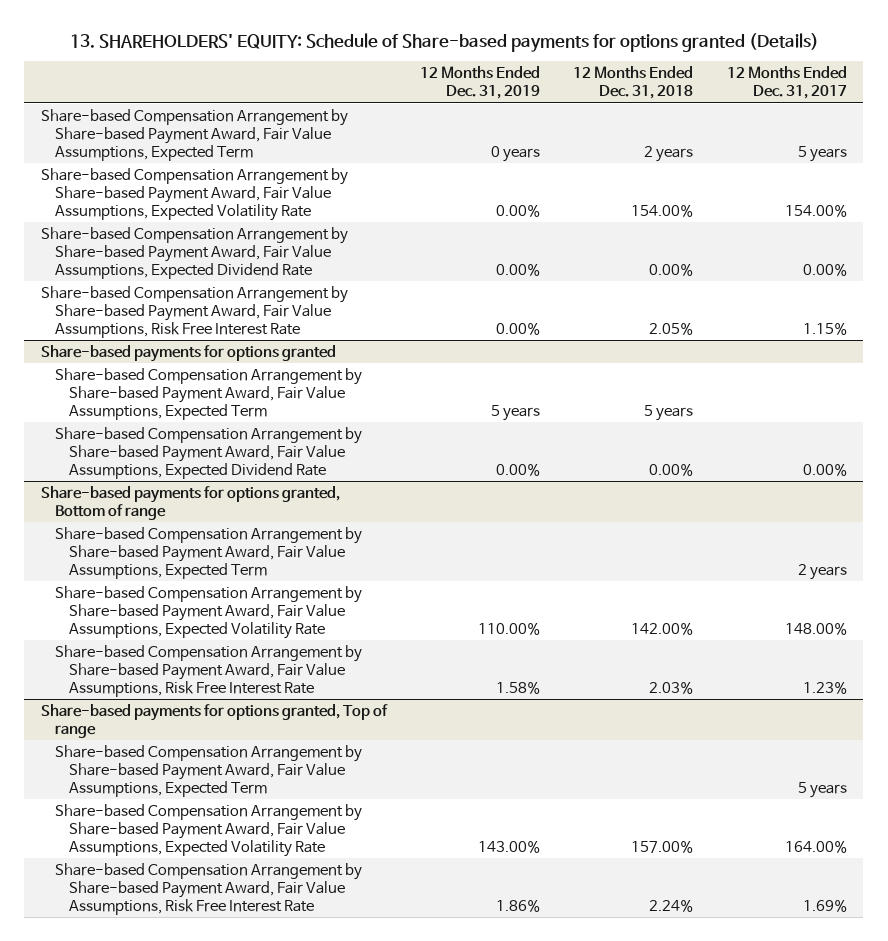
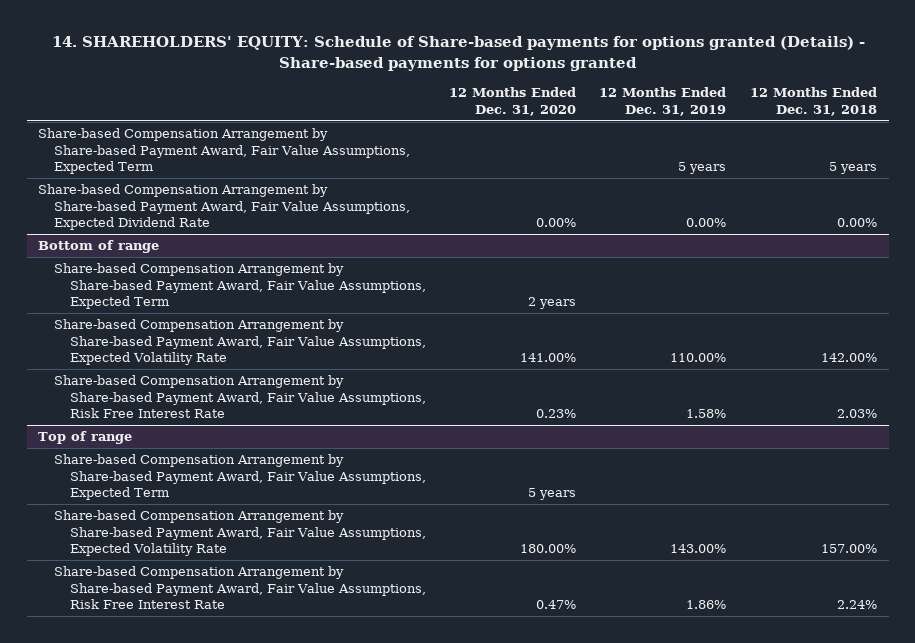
[69,32,819,52] 13. SHAREHOLDERS' EQUITY: Schedule of Share-based payments for options granted (Details) -> [51,36,865,71] 14. SHAREHOLDERS' EQUITY: Schedule of Share-based payments for options granted (Details) - Share-based payments for options granted
[726,66,847,100] 12 Months Ended Dec. 31, 2017 -> none
none -> [449,87,577,116] 12 Months Ended Dec. 31, 2020
[40,108,348,162] Share-based Compensation Arrangement by Share-based Payment Award, Fair Value Assumptions, Expected Term -> none
[40,167,348,222] Share-based Compensation Arrangement by Share-based Payment Award, Fair Value Assumptions, Expected Volatility Rate -> none
[40,226,348,280] Share-based Compensation Arrangement by Share-based Payment Award, Fair Value Assumptions, Expected Dividend Rate -> none
[40,285,348,339] Share-based Compensation Arrangement by Share-based Payment Award, Fair Value Assumptions, Risk Free Interest Rate -> none
[40,344,336,362] Share-based payments for options granted -> none
[40,485,340,520] Share-based payments for options granted, Bottom of range -> none
none -> [38,240,160,254] Bottom of range
[40,703,388,738] Share-based payments for options granted, Top of range -> none
none -> [38,431,133,445] Top of range

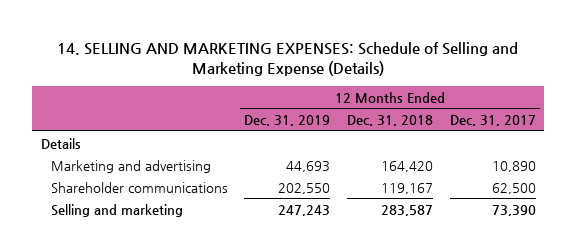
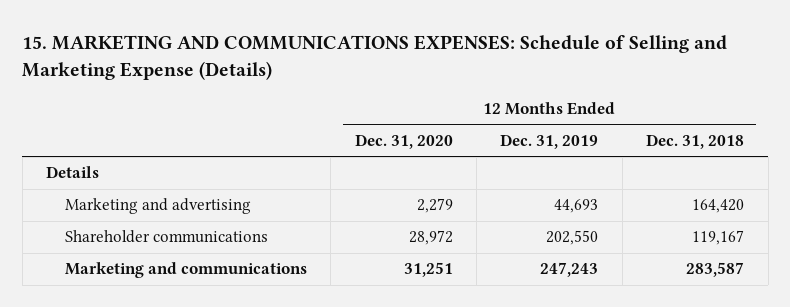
[57,41,519,77] 14. SELLING AND MARKETING EXPENSES: Schedule of Selling and Marketing Expense (Details) -> [22,34,728,80] 15. MARKETING AND COMMUNICATIONS EXPENSES: Schedule of Selling and Marketing Expense (Details)
[449,115,536,127] Dec. 31, 2017 -> none
none -> [354,133,453,149] Dec. 31, 2020
[50,203,183,217] Selling and marketing -> [65,262,308,279] Marketing and communications

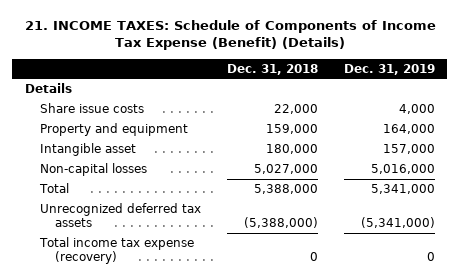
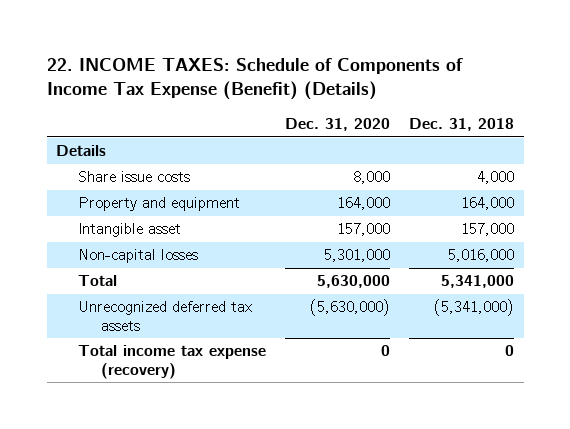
[24,19,436,51] 21. INCOME TAXES: Schedule of Components of Income Tax Expense (Benefit) (Details) -> [46,57,463,101] 22. INCOME TAXES: Schedule of Components of Income Tax Expense (Benefit) (Details)
[343,63,435,75] Dec. 31, 2019 -> none
none -> [285,118,391,132] Dec. 31, 2020
[273,103,318,114] 22,000 -> [477,171,515,185] 4,000
[265,123,318,134] 159,000 -> [461,197,515,211] 164,000
[265,143,318,154] 180,000 -> [461,223,515,237] 157,000
[253,163,318,174] 5,027,000 -> [448,249,515,263] 5,016,000
[253,183,318,194] 5,388,000 -> [441,275,515,289] 5,341,000
[243,217,318,229] (5,388,000) -> [434,299,515,317] (5,341,000)

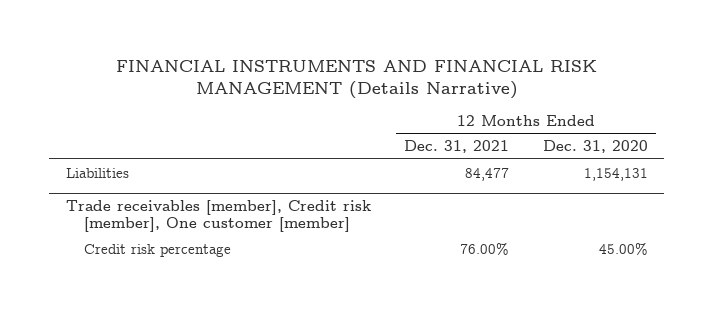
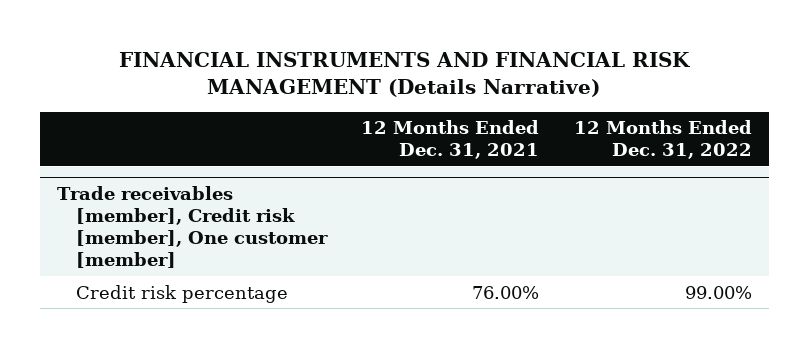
[542,140,648,154] Dec. 31, 2020 -> none
none -> [573,120,752,160] 12 Months Ended Dec. 31, 2022
[65,167,129,178] Liabilities -> none

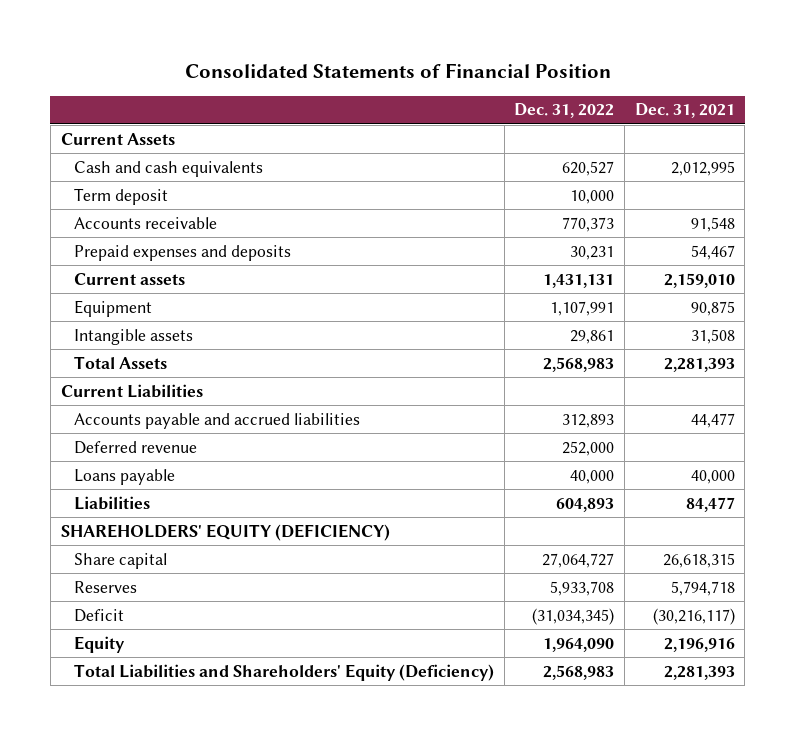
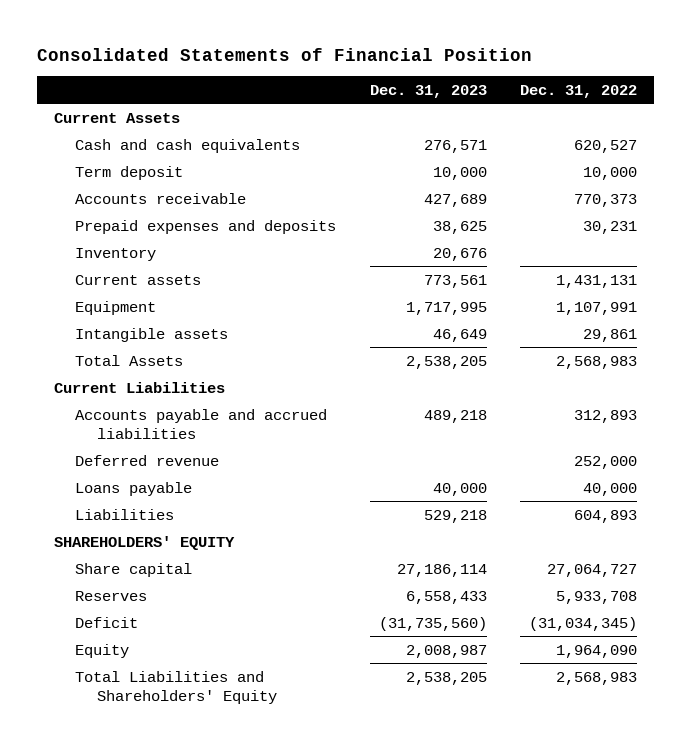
[634,103,735,119] Dec. 31, 2021 -> none
none -> [369,84,487,98] Dec. 31, 2023
none -> [75,247,157,261] Inventory
[60,523,390,541] SHAREHOLDERS' EQUITY (DEFICIENCY) -> [53,535,235,550] SHAREHOLDERS' EQUITY
[74,663,495,681] Total Liabilities and Shareholders' Equity (Deficiency) -> [75,670,278,704] Total Liabilities and Shareholders' Equity

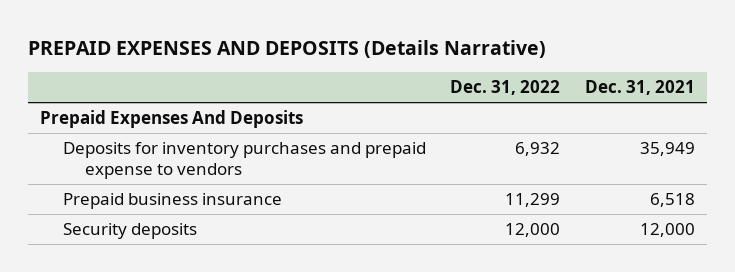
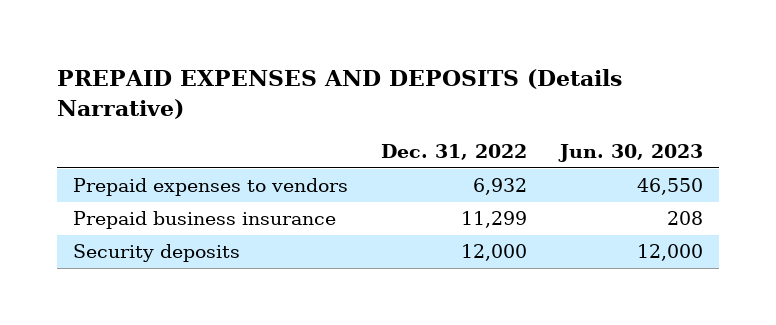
[584,80,695,96] Dec. 31, 2021 -> none
none -> [557,144,703,163] Jun. 30, 2023
[40,110,304,129] Prepaid Expenses And Deposits -> none
[62,142,426,180] Deposits for inventory purchases and prepaid expense to vendors -> [73,178,349,197] Prepaid expenses to vendors

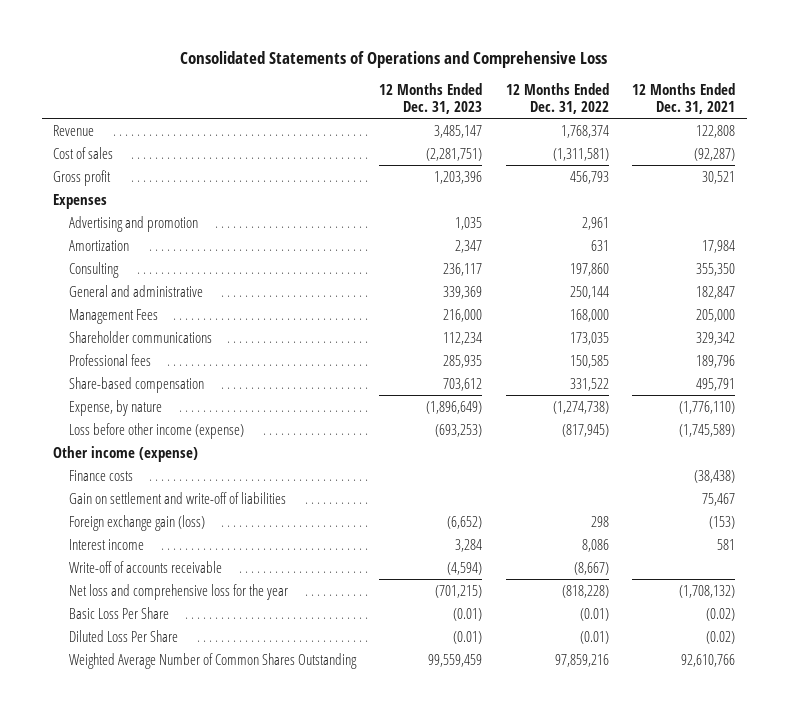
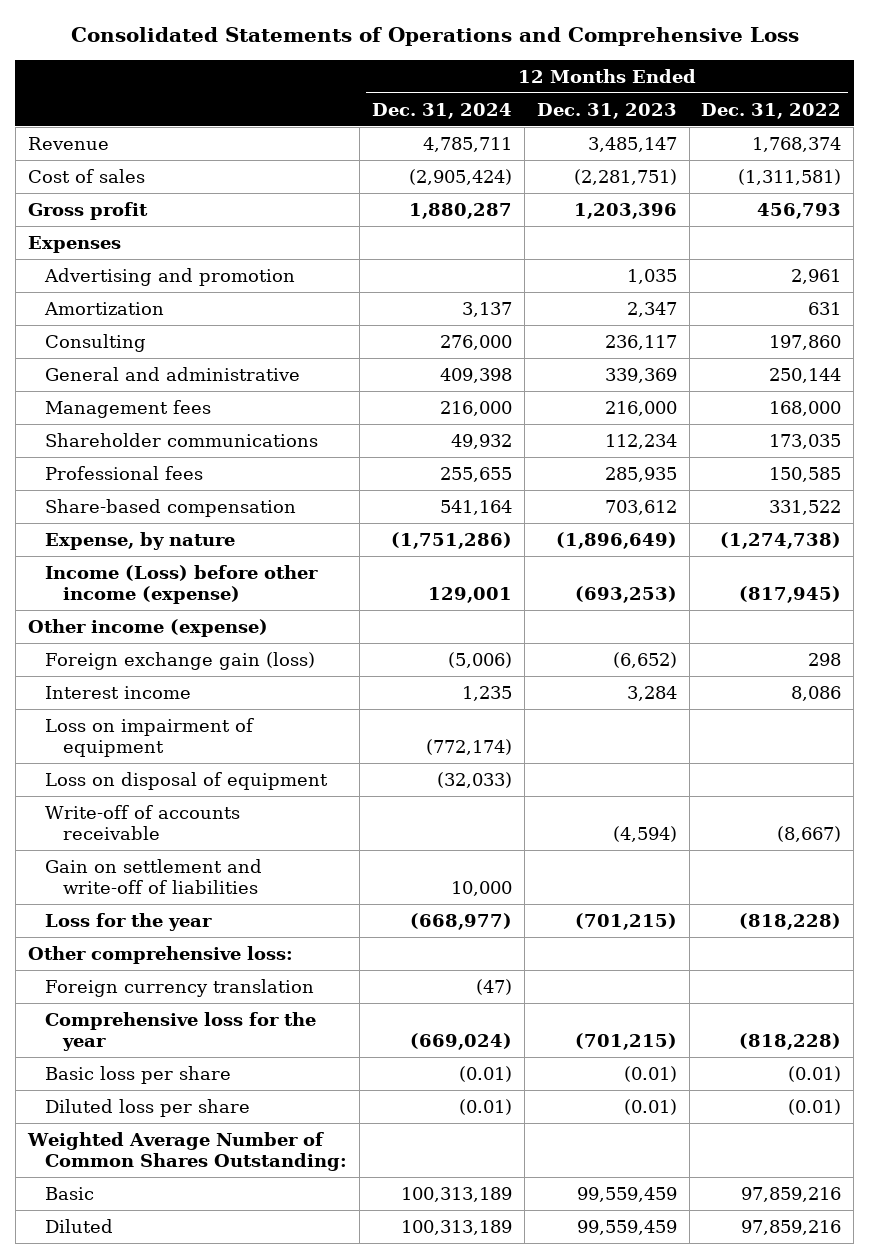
[632,82,736,114] 12 Months Ended Dec. 31, 2021 -> none
none -> [372,102,513,119] Dec. 31, 2024
[68,308,158,324] Management Fees -> [45,399,212,418] Management fees
[68,422,244,439] Loss before other income (expense) -> [45,564,319,605] Income (Loss) before other income (expense)
[68,469,133,481] Finance costs -> none
none -> [45,717,255,758] Loss on impairment of equipment
none -> [45,771,329,790] Loss on disposal of equipment
[68,491,286,504] Gain on settlement and write-off of liabilities -> [45,858,263,895] Gain on settlement and write-off of liabilities
[68,583,288,600] Net loss and comprehensive loss for the year -> [45,912,213,931] Loss for the year
none -> [27,945,293,964] Other comprehensive loss:
none -> [45,978,315,997] Foreign currency translation
none -> [45,1011,317,1052] Comprehensive loss for the year
[68,606,169,619] Basic Loss Per Share -> [45,1065,232,1084] Basic loss per share
[68,629,178,642] Diluted Loss Per Share -> [45,1098,251,1117] Diluted loss per share
none -> [26,1131,348,1172] Weighted Average Number of Common Shares Outstanding:
[68,652,357,669] Weighted Average Number of Common Shares Outstanding -> [45,1186,95,1200] Basic
none -> [45,1218,114,1233] Diluted

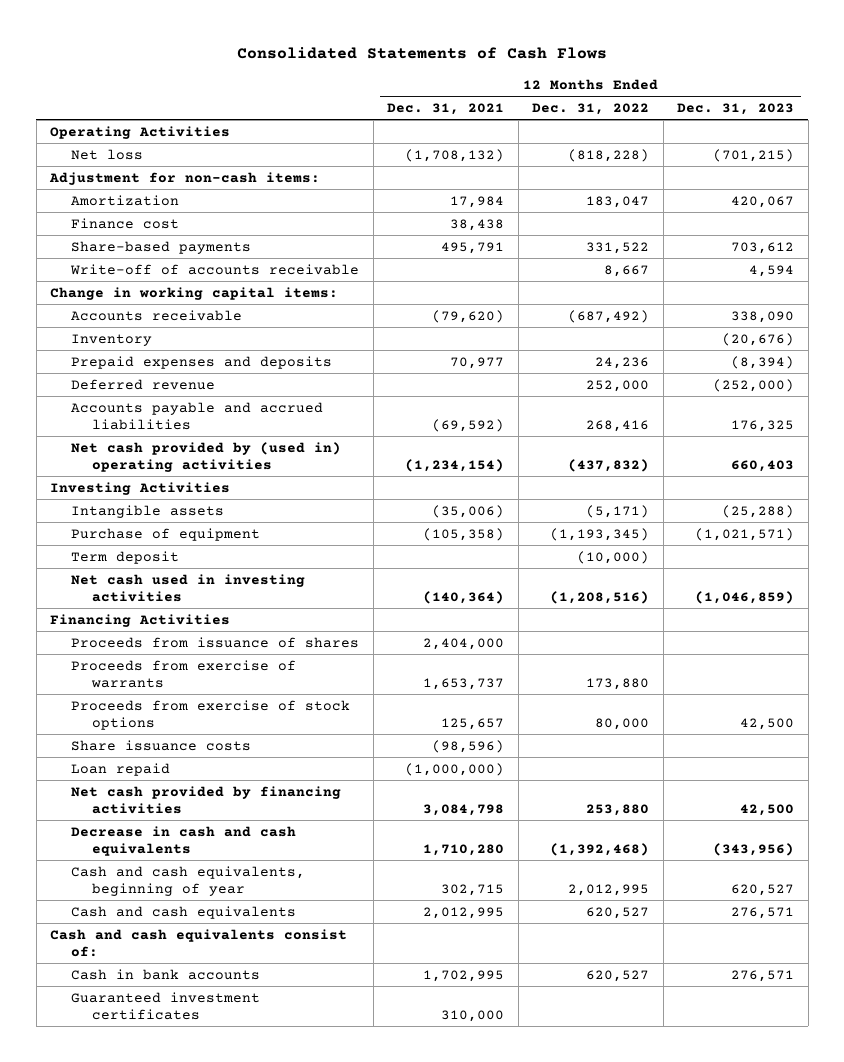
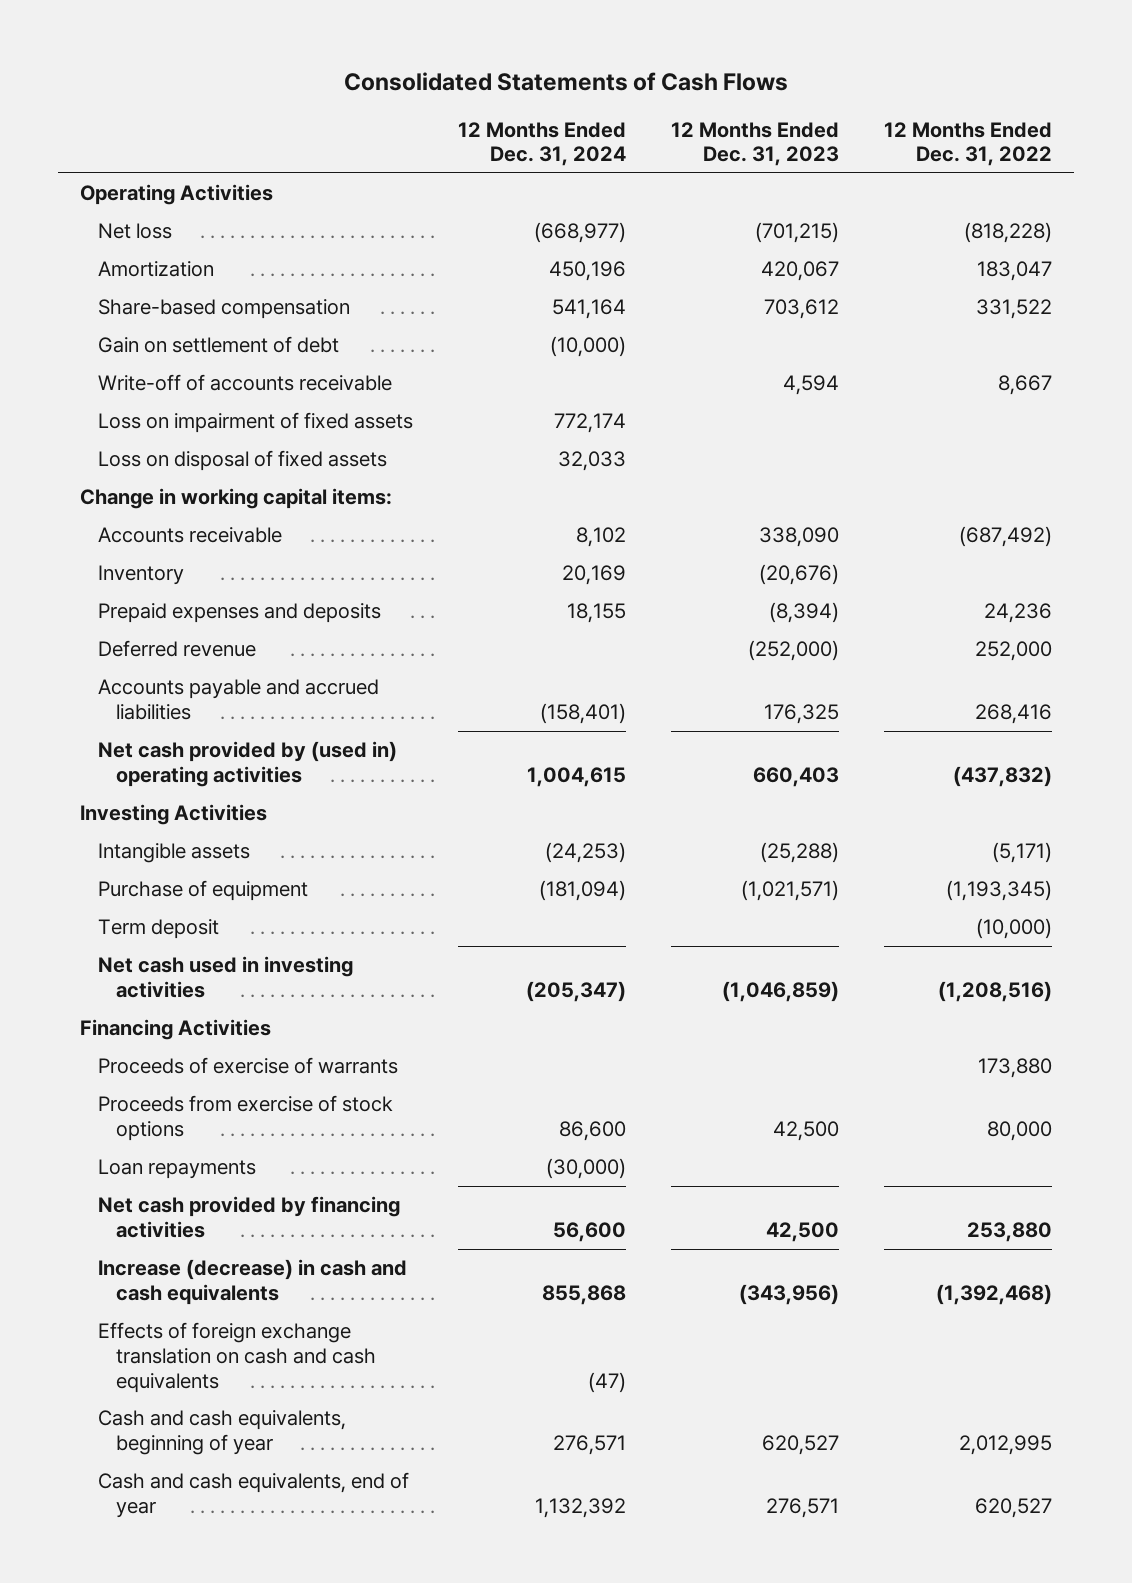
[387,102,505,115] Dec. 31, 2021 -> none
none -> [457,121,626,167] 12 Months Ended Dec. 31, 2024
[49,171,321,185] Adjustment for non-cash items: -> none
[71,217,180,229] Finance cost -> none
[71,240,252,254] Share-based payments -> [97,299,350,320] Share-based compensation
none -> [97,336,339,354] Gain on settlement of debt
none -> [97,412,413,434] Loss on impairment of fixed assets
none -> [97,450,387,472] Loss on disposal of fixed assets
[71,636,360,648] Proceeds from issuance of shares -> none
[71,659,297,688] Proceeds from exercise of warrants -> [97,1057,398,1075] Proceeds of exercise of warrants
[71,739,252,751] Share issuance costs -> none
[71,762,171,776] Loan repaid -> none
none -> [97,1159,256,1180] Loan repayments
[71,825,297,856] Decrease in cash and cash equivalents -> [97,1259,407,1305] Increase (decrease) in cash and cash equivalents
none -> [97,1322,376,1393] Effects of foreign exchange translation on cash and cash equivalents
[50,928,348,957] Cash and cash equivalents consist of: -> none
[71,968,261,980] Cash in bank accounts -> none
[71,991,261,1020] Guaranteed investment certificates -> none
[71,905,297,919] Cash and cash equivalents -> [97,1472,409,1518] Cash and cash equivalents, end of year

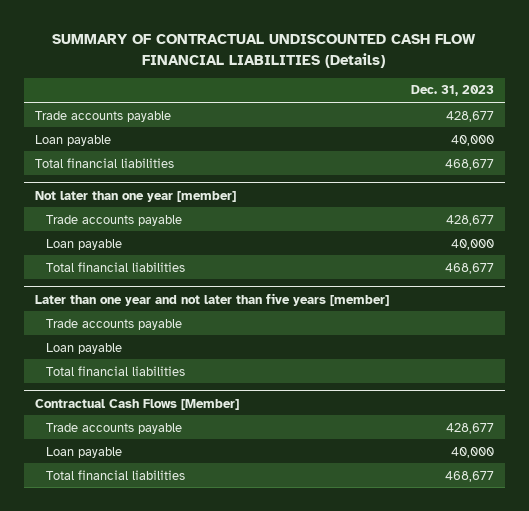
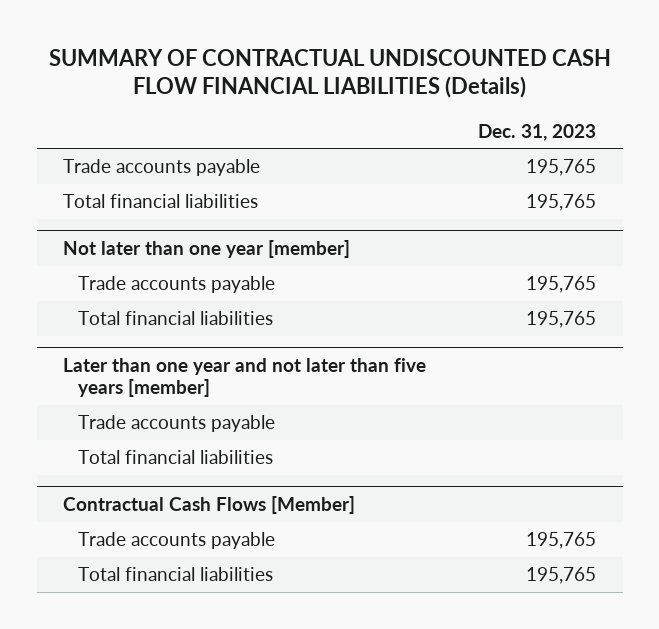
[34,134,111,146] Loan payable -> none
[445,110,494,122] 428,677 -> [526,159,597,177] 195,765
[444,158,494,170] 468,677 -> [526,194,597,212] 195,765
[46,238,123,250] Loan payable -> none
[445,214,494,226] 428,677 -> [526,276,597,294] 195,765
[444,262,494,274] 468,677 -> [526,311,597,329] 195,765
[46,342,123,354] Loan payable -> none
[46,446,123,458] Loan payable -> none
[445,422,494,434] 428,677 -> [526,532,597,550] 195,765
[444,470,494,482] 468,677 -> [526,567,597,585] 195,765

